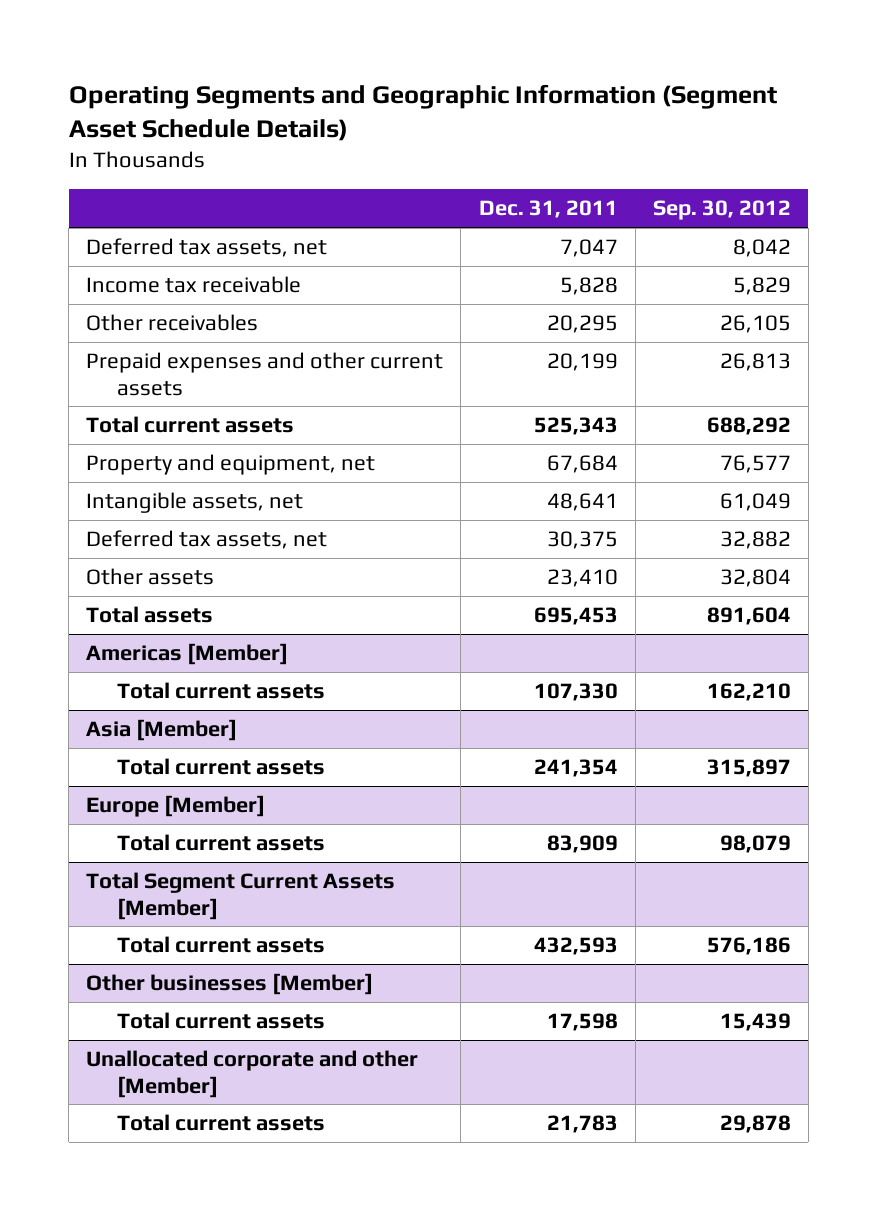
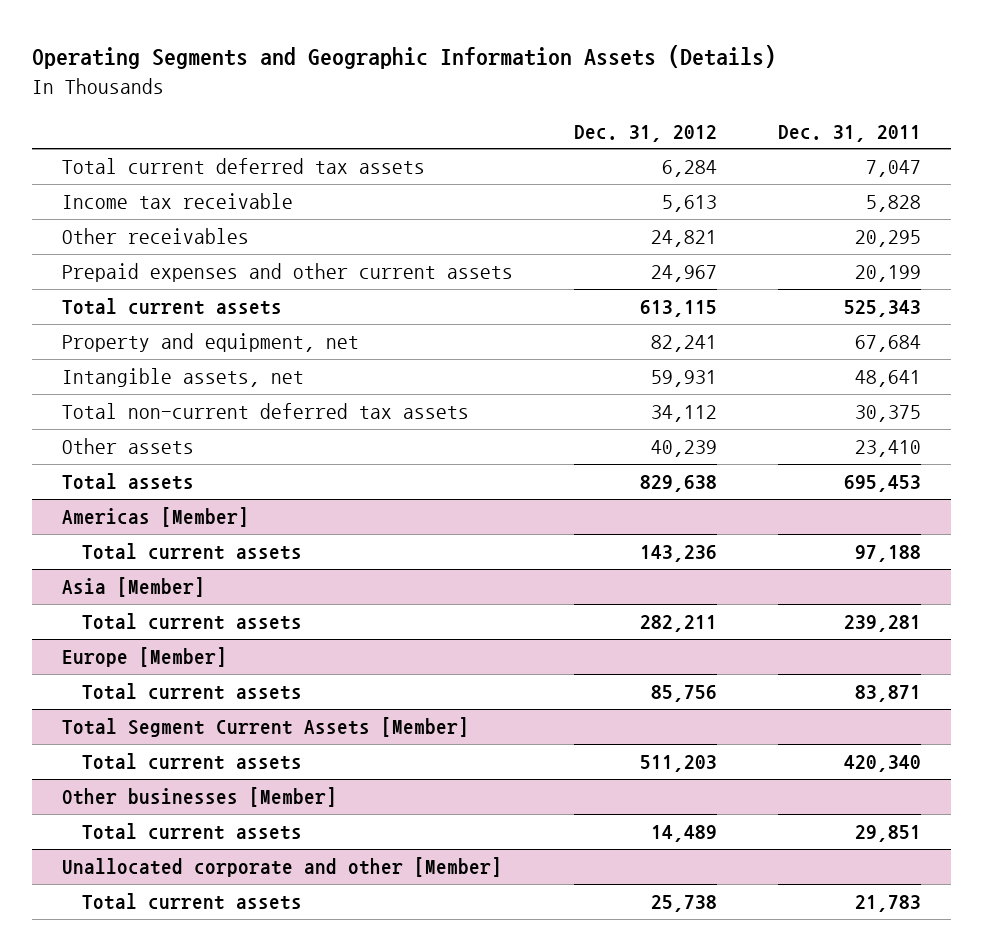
[68,83,777,142] Operating Segments and Geographic Information (Segment Asset Schedule Details) -> [31,45,776,70] Operating Segments and Geographic Information Assets (Details)
[652,200,791,221] Sep. 30, 2012 -> none
none -> [574,124,718,142] Dec. 31, 2012
[86,238,328,258] Deferred tax assets, net -> [62,158,426,175] Total current deferred tax assets
[86,530,328,550] Deferred tax assets, net -> [62,403,470,420] Total non-current deferred tax assets
[533,683,618,702] 107,330 -> [854,545,921,563] 97,188
[533,759,618,778] 241,354 -> [843,615,921,633] 239,281
[546,835,618,854] 83,909 -> [854,685,921,703] 83,871
[533,937,618,956] 432,593 -> [843,755,921,773] 420,340
[546,1013,618,1032] 17,598 -> [854,825,921,843] 29,851

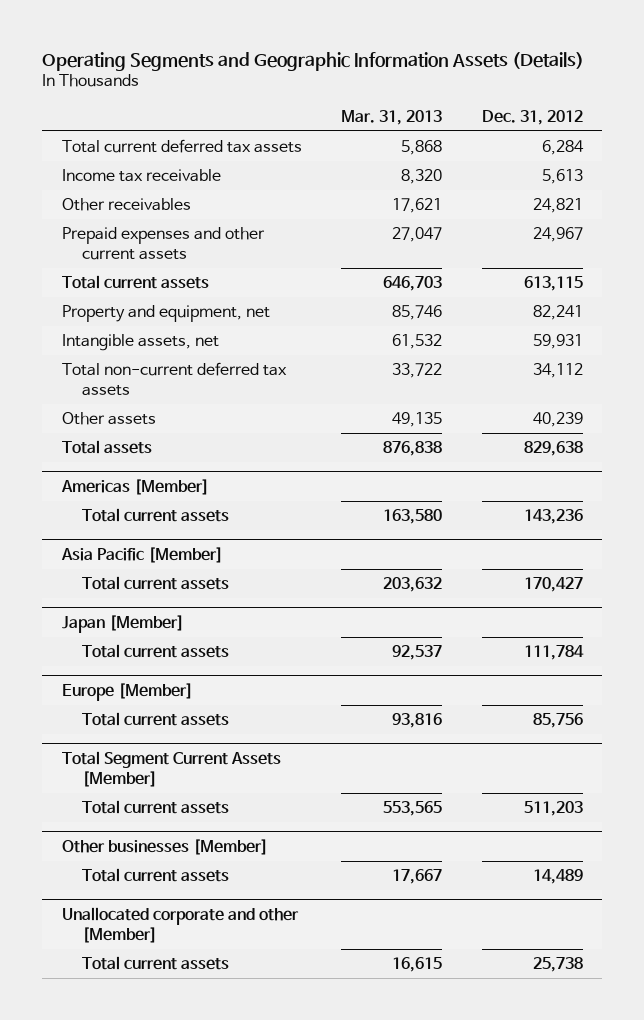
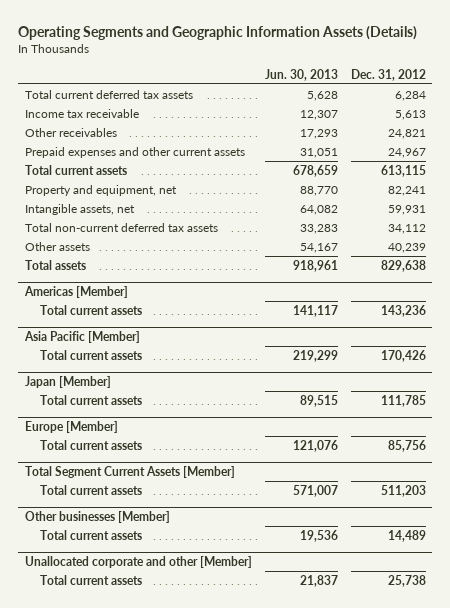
[341,109,443,125] Mar. 31, 2013 -> none
none -> [264,68,338,81] Jun. 30, 2013
[523,577,583,593] 170,427 -> [380,349,426,362] 170,426
[523,645,584,661] 111,784 -> [380,394,426,407] 111,785

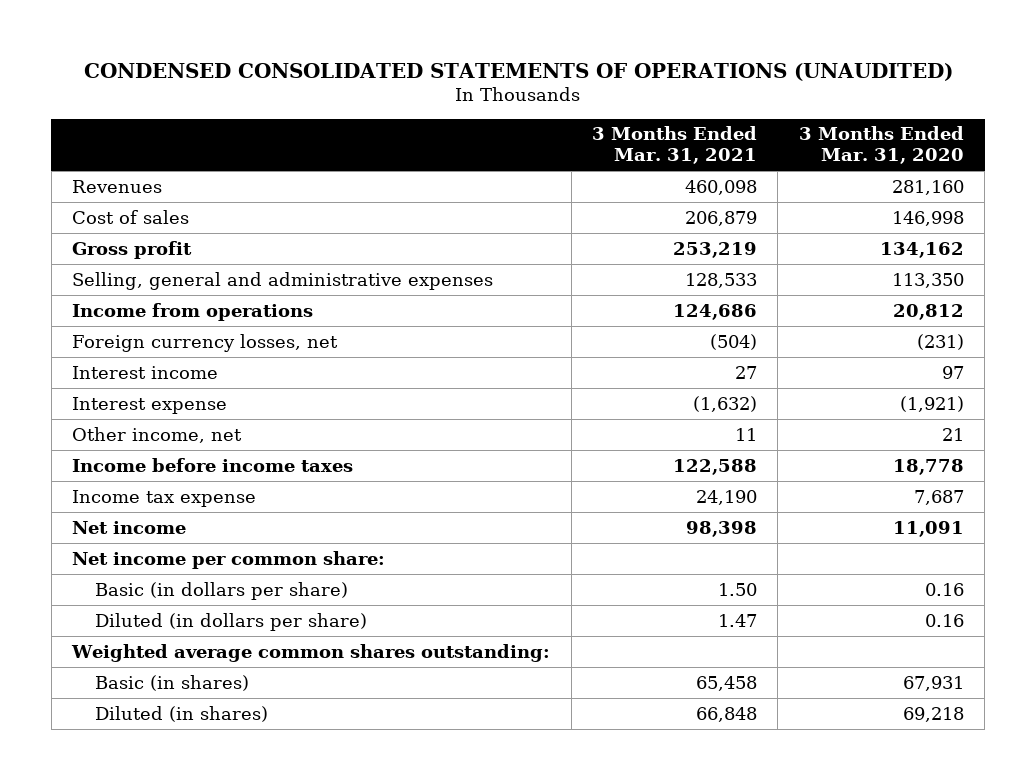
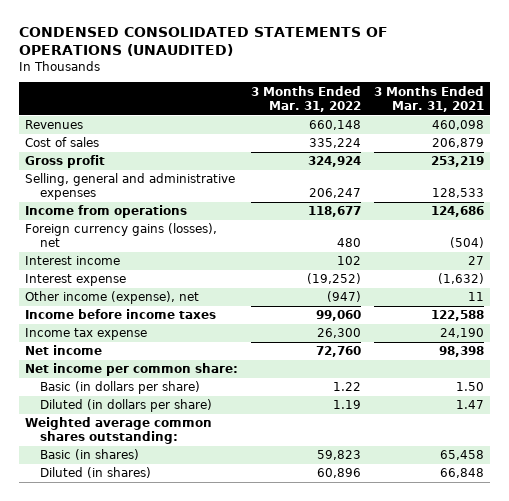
[798,126,964,165] 3 Months Ended Mar. 31, 2020 -> none
none -> [250,85,361,112] 3 Months Ended Mar. 31, 2022
[72,333,339,352] Foreign currency losses, net -> [25,223,218,248] Foreign currency gains (losses), net
[72,426,243,443] Other income, net -> [25,291,200,305] Other income (expense), net

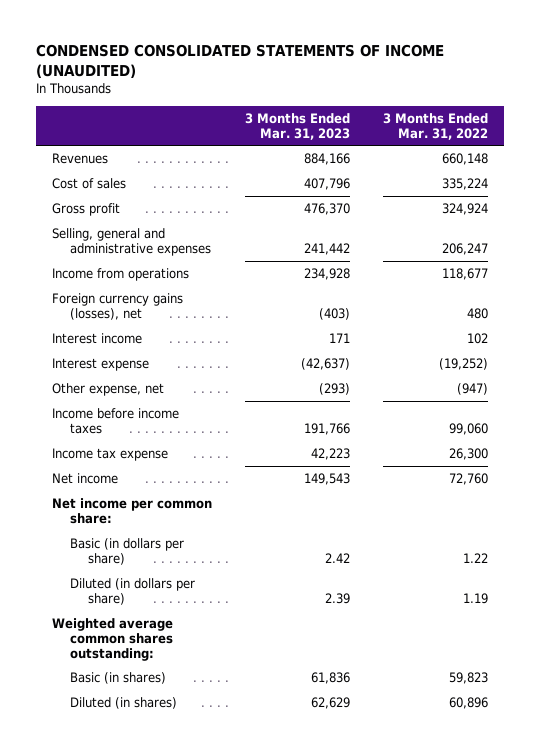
[19,27,389,57] CONDENSED CONSOLIDATED STATEMENTS OF OPERATIONS (UNAUDITED) -> [36,43,445,78] CONDENSED CONSOLIDATED STATEMENTS OF INCOME (UNAUDITED)
[373,85,484,112] 3 Months Ended Mar. 31, 2021 -> none
none -> [245,112,351,140] 3 Months Ended Mar. 31, 2023
[25,291,200,305] Other income (expense), net -> [52,383,165,397] Other expense, net

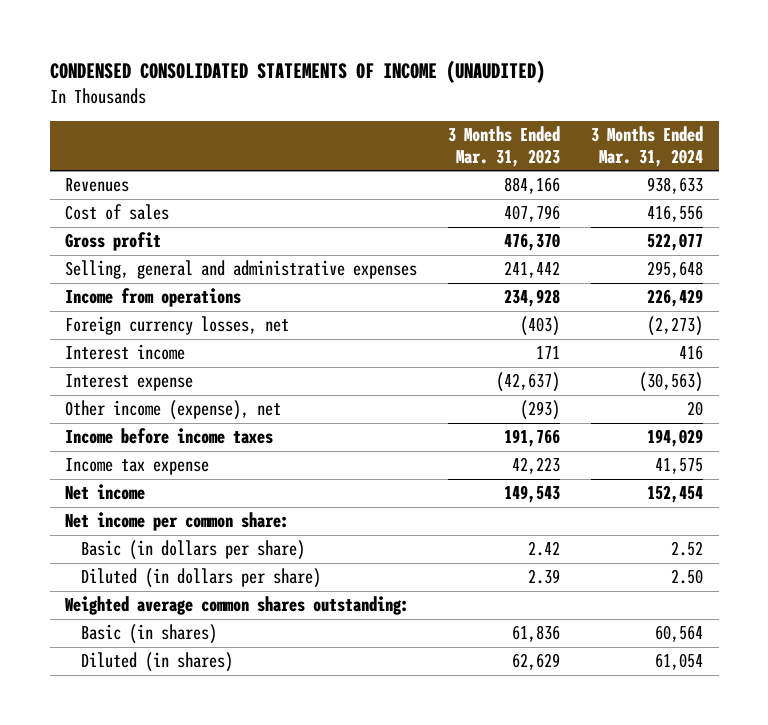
[382,112,488,140] 3 Months Ended Mar. 31, 2022 -> none
none -> [591,126,704,167] 3 Months Ended Mar. 31, 2024
[52,293,184,320] Foreign currency gains (losses), net -> [65,316,290,336] Foreign currency losses, net
[52,383,165,397] Other expense, net -> [65,400,282,421] Other income (expense), net

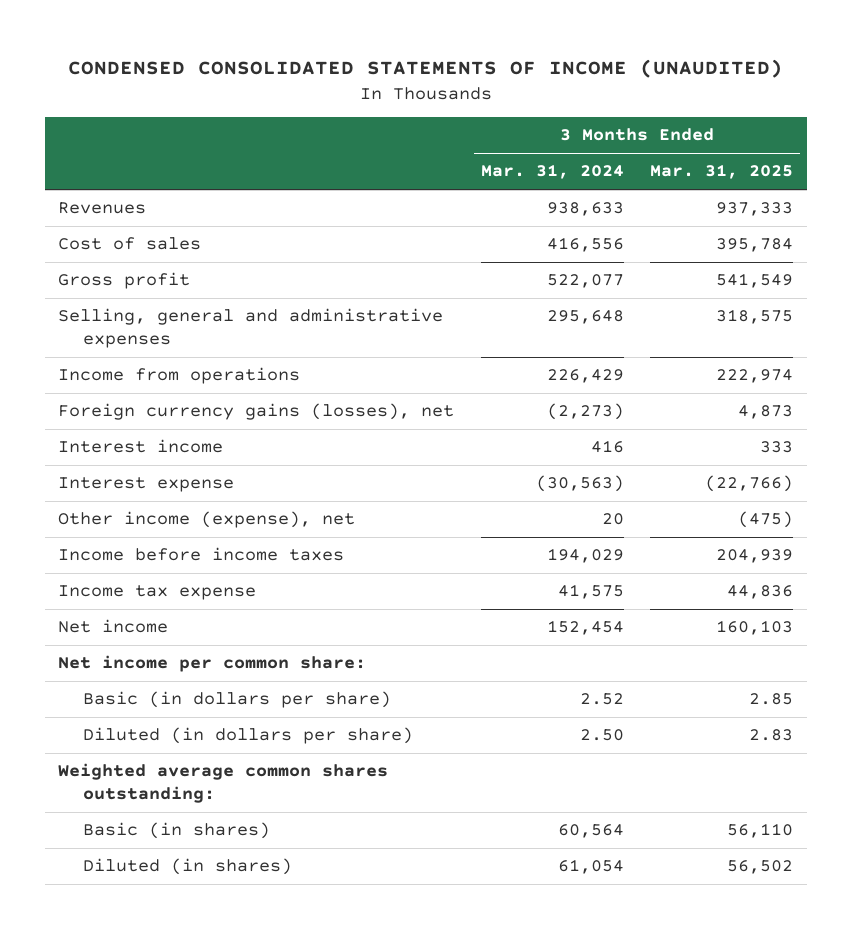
[448,126,561,167] 3 Months Ended Mar. 31, 2023 -> none
none -> [650,164,794,180] Mar. 31, 2025
[65,316,290,336] Foreign currency losses, net -> [58,403,455,421] Foreign currency gains (losses), net

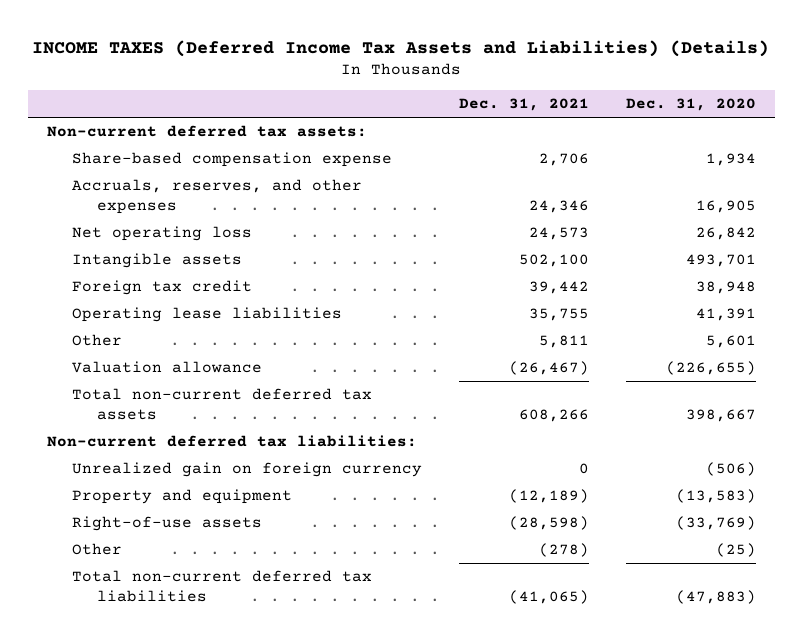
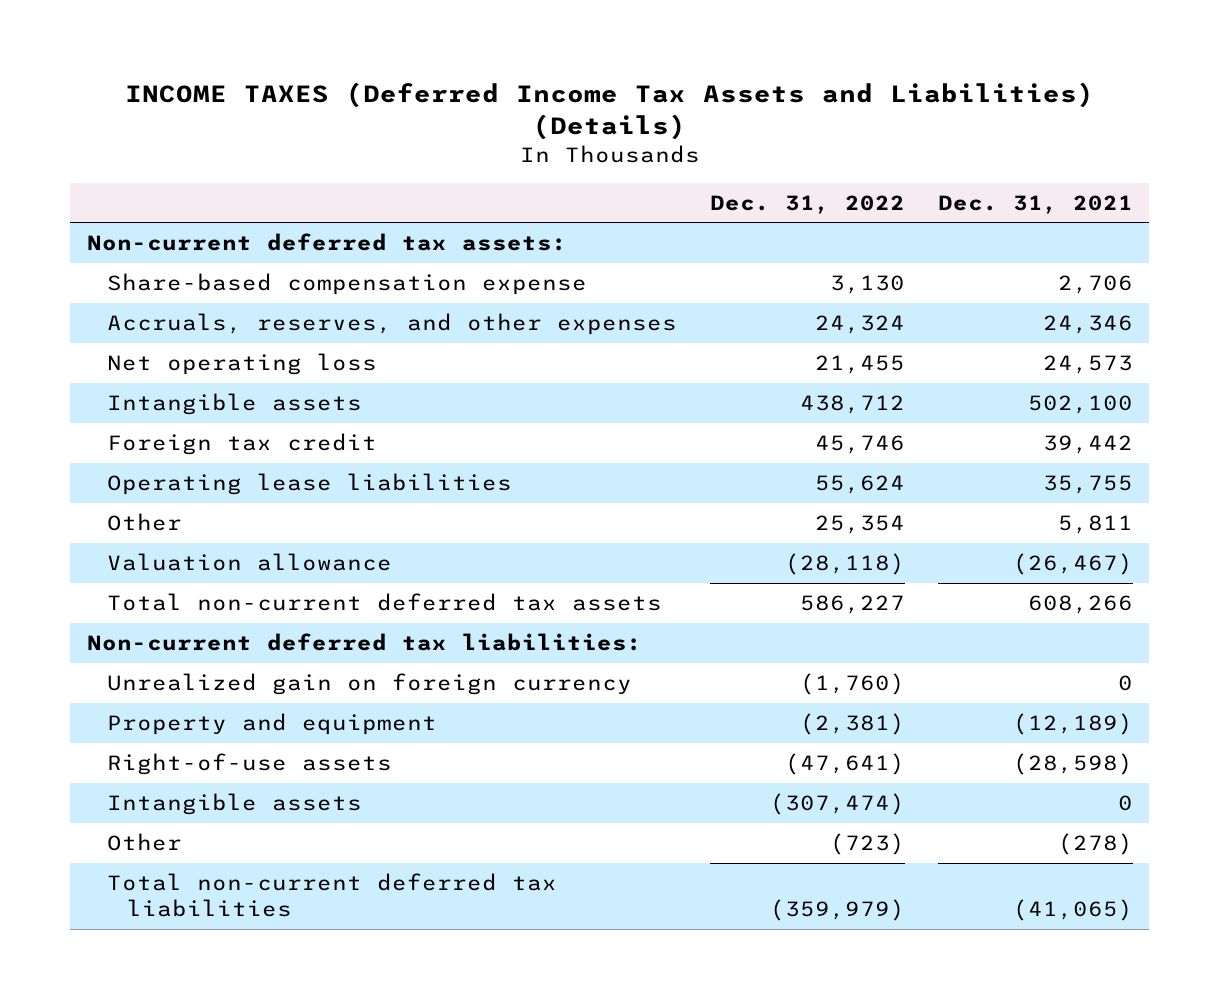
[626,98,757,112] Dec. 31, 2020 -> none
none -> [709,194,905,214] Dec. 31, 2022
none -> [107,793,363,816] Intangible assets

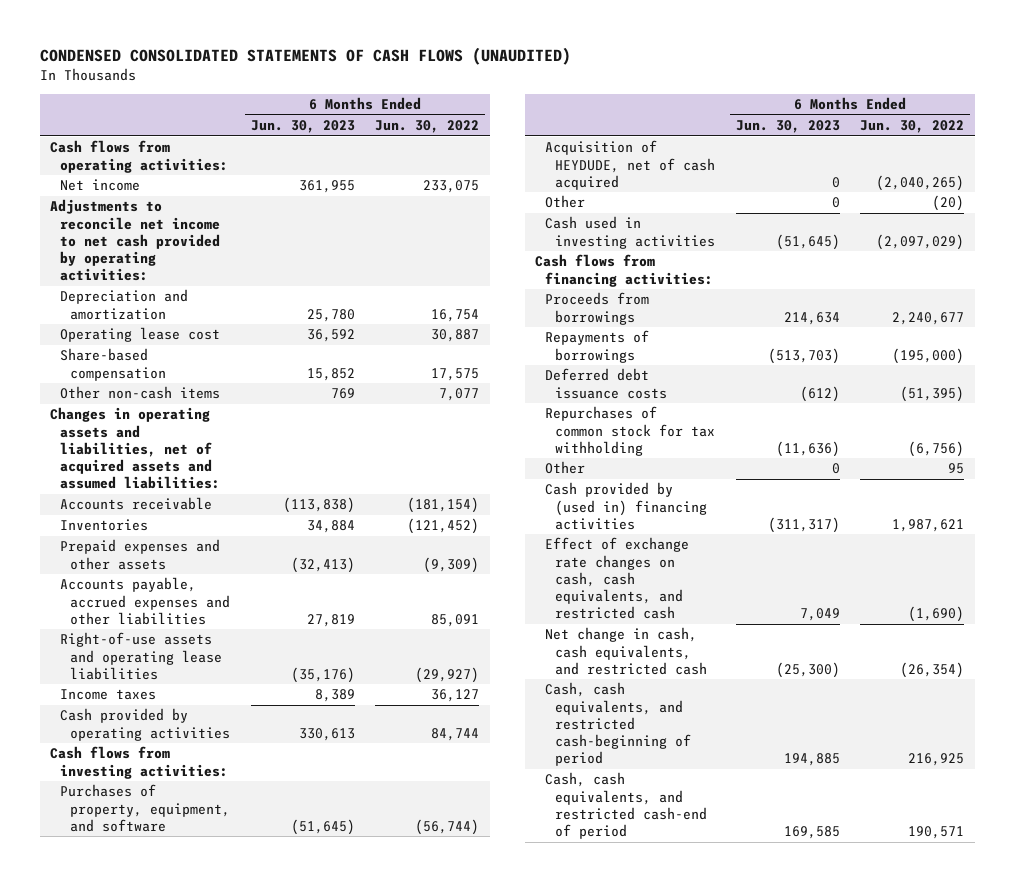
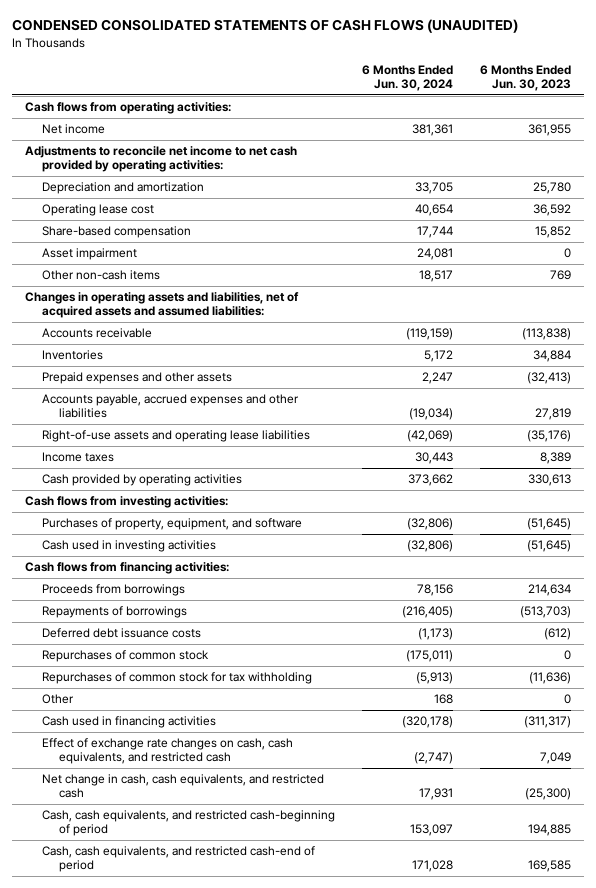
[375,120,480,134] Jun. 30, 2022 -> none
none -> [361,64,453,92] 6 Months Ended Jun. 30, 2024
none -> [42,248,138,261] Asset impairment
[544,140,715,190] Acquisition of HEYDUDE, net of cash acquired -> none
[544,195,585,209] Other -> none
none -> [42,650,210,663] Repurchases of common stock
[544,482,707,530] Cash provided by (used in) financing activities -> [42,716,217,729] Cash used in financing activities

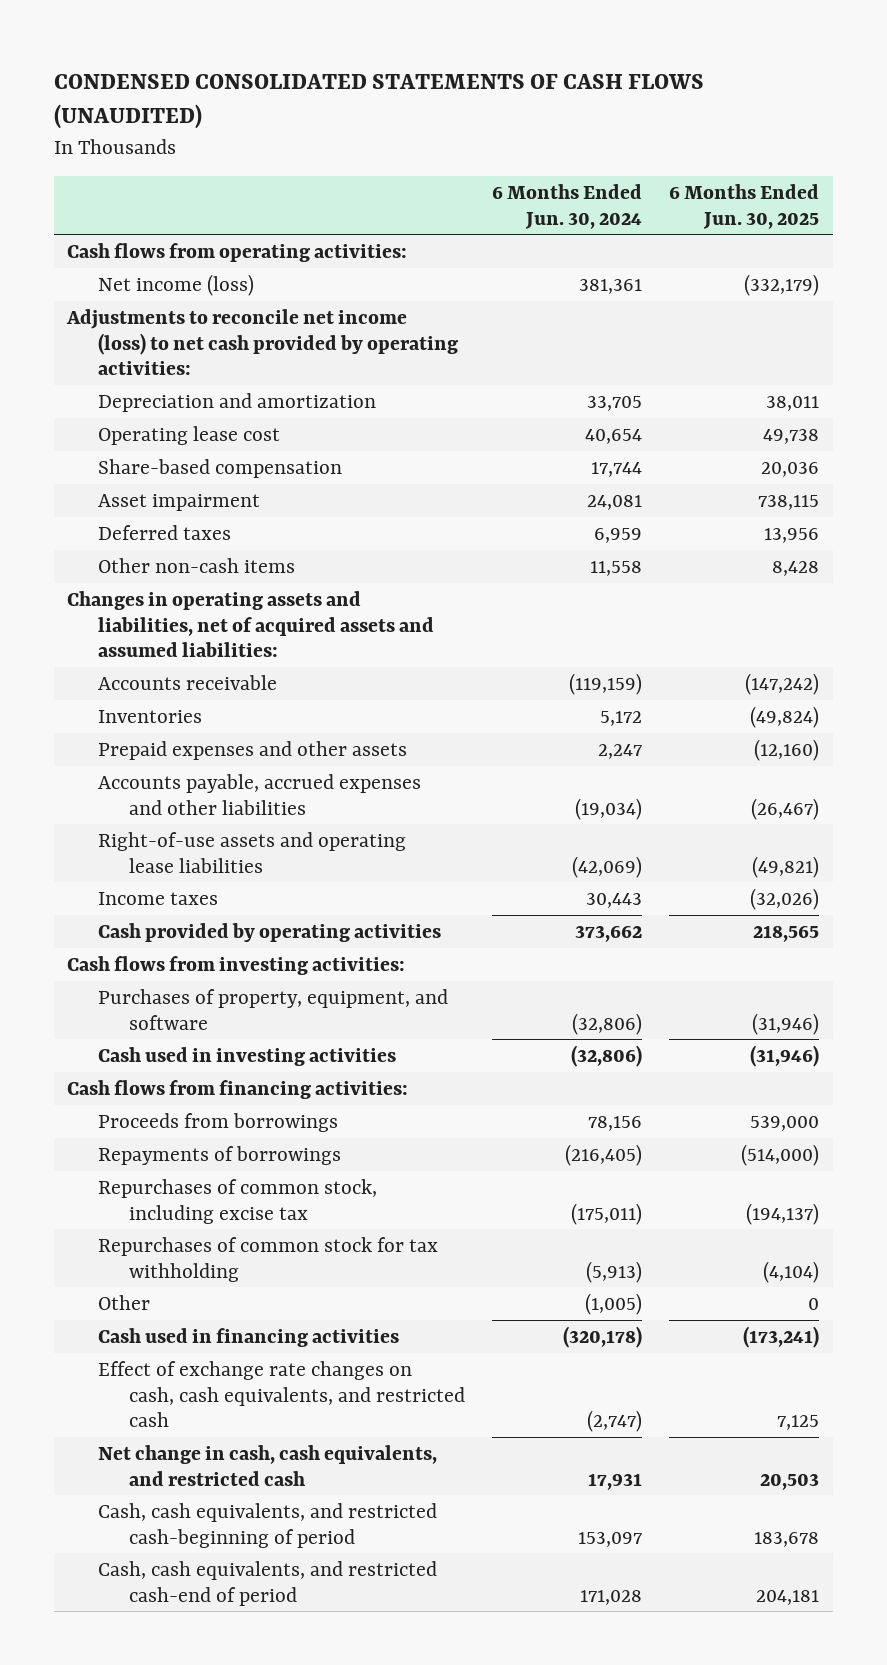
[479,64,571,92] 6 Months Ended Jun. 30, 2023 -> none
none -> [669,183,820,229] 6 Months Ended Jun. 30, 2025
[42,124,106,135] Net income -> [98,273,255,296] Net income (loss)
[25,146,298,173] Adjustments to reconcile net income to net cash provided by operating activities: -> [66,308,459,376] Adjustments to reconcile net income (loss) to net cash provided by operating activities:
none -> [98,524,232,540] Deferred taxes
[418,270,453,283] 18,517 -> [590,560,643,576] 11,558
[42,628,202,639] Deferred debt issuance costs -> none
[42,650,210,663] Repurchases of common stock -> [98,1178,378,1224] Repurchases of common stock, including excise tax
[433,694,453,705] 168 -> [585,1292,643,1315] (1,005)

